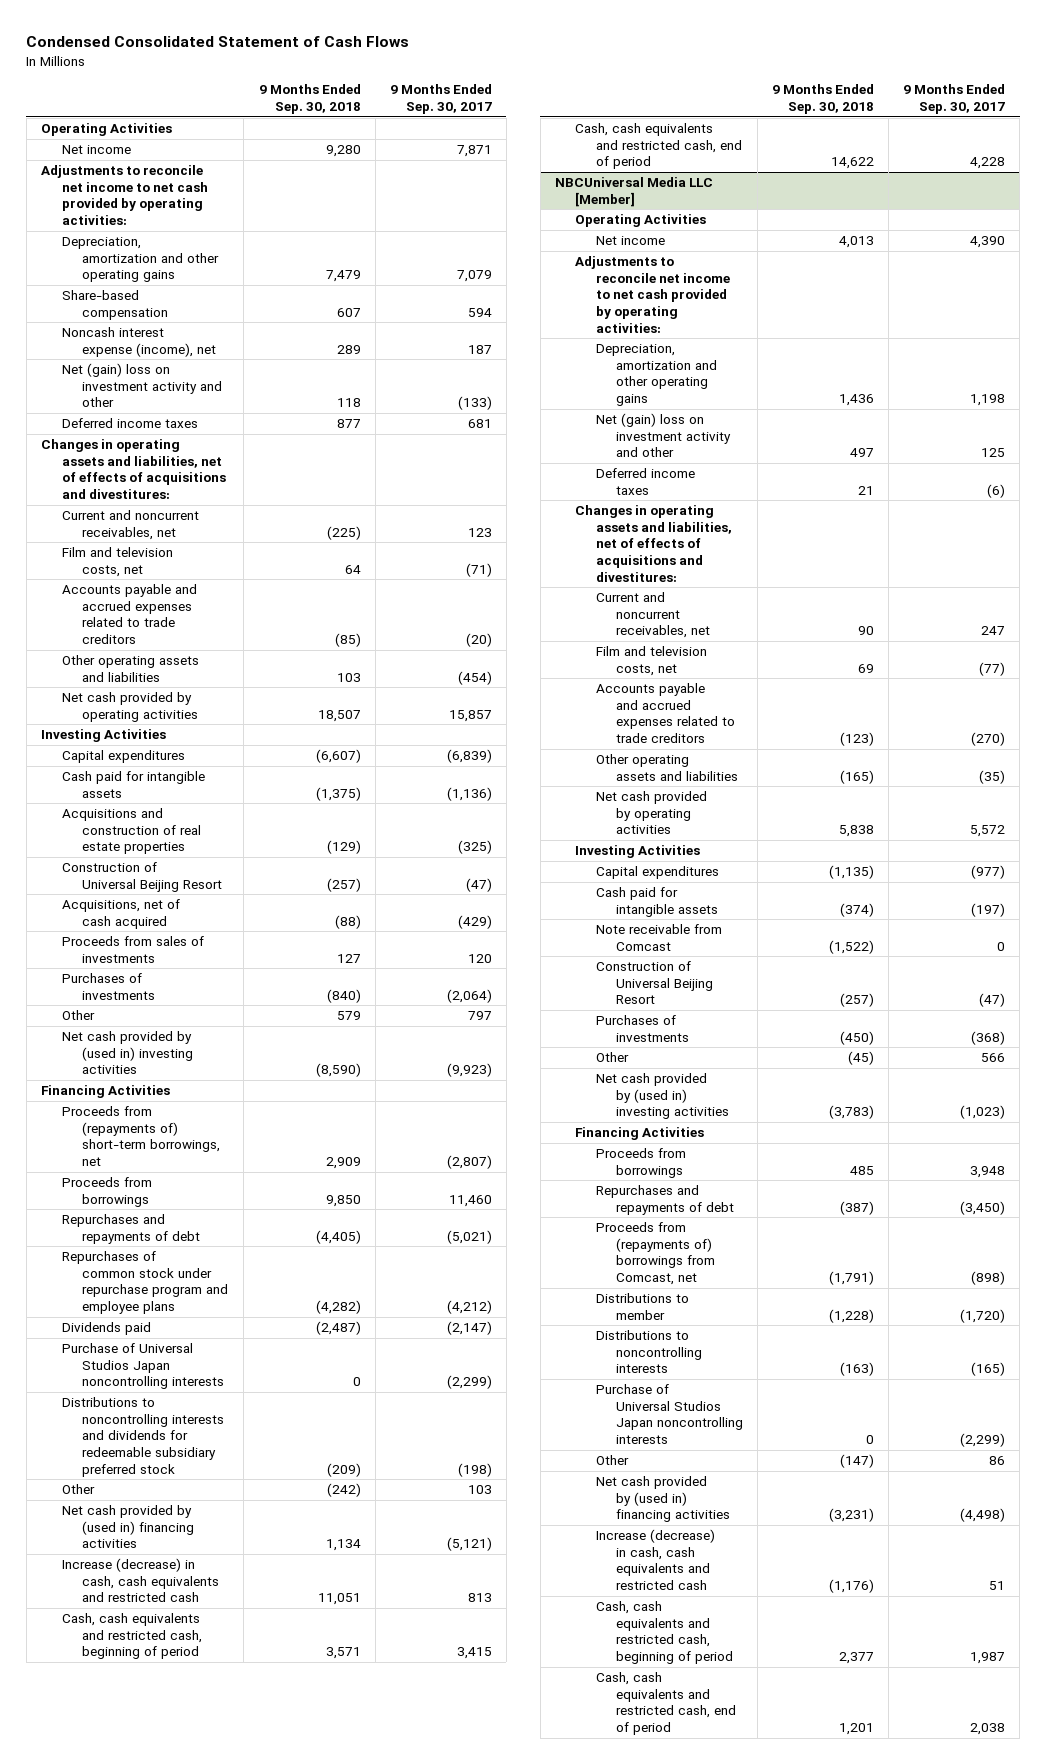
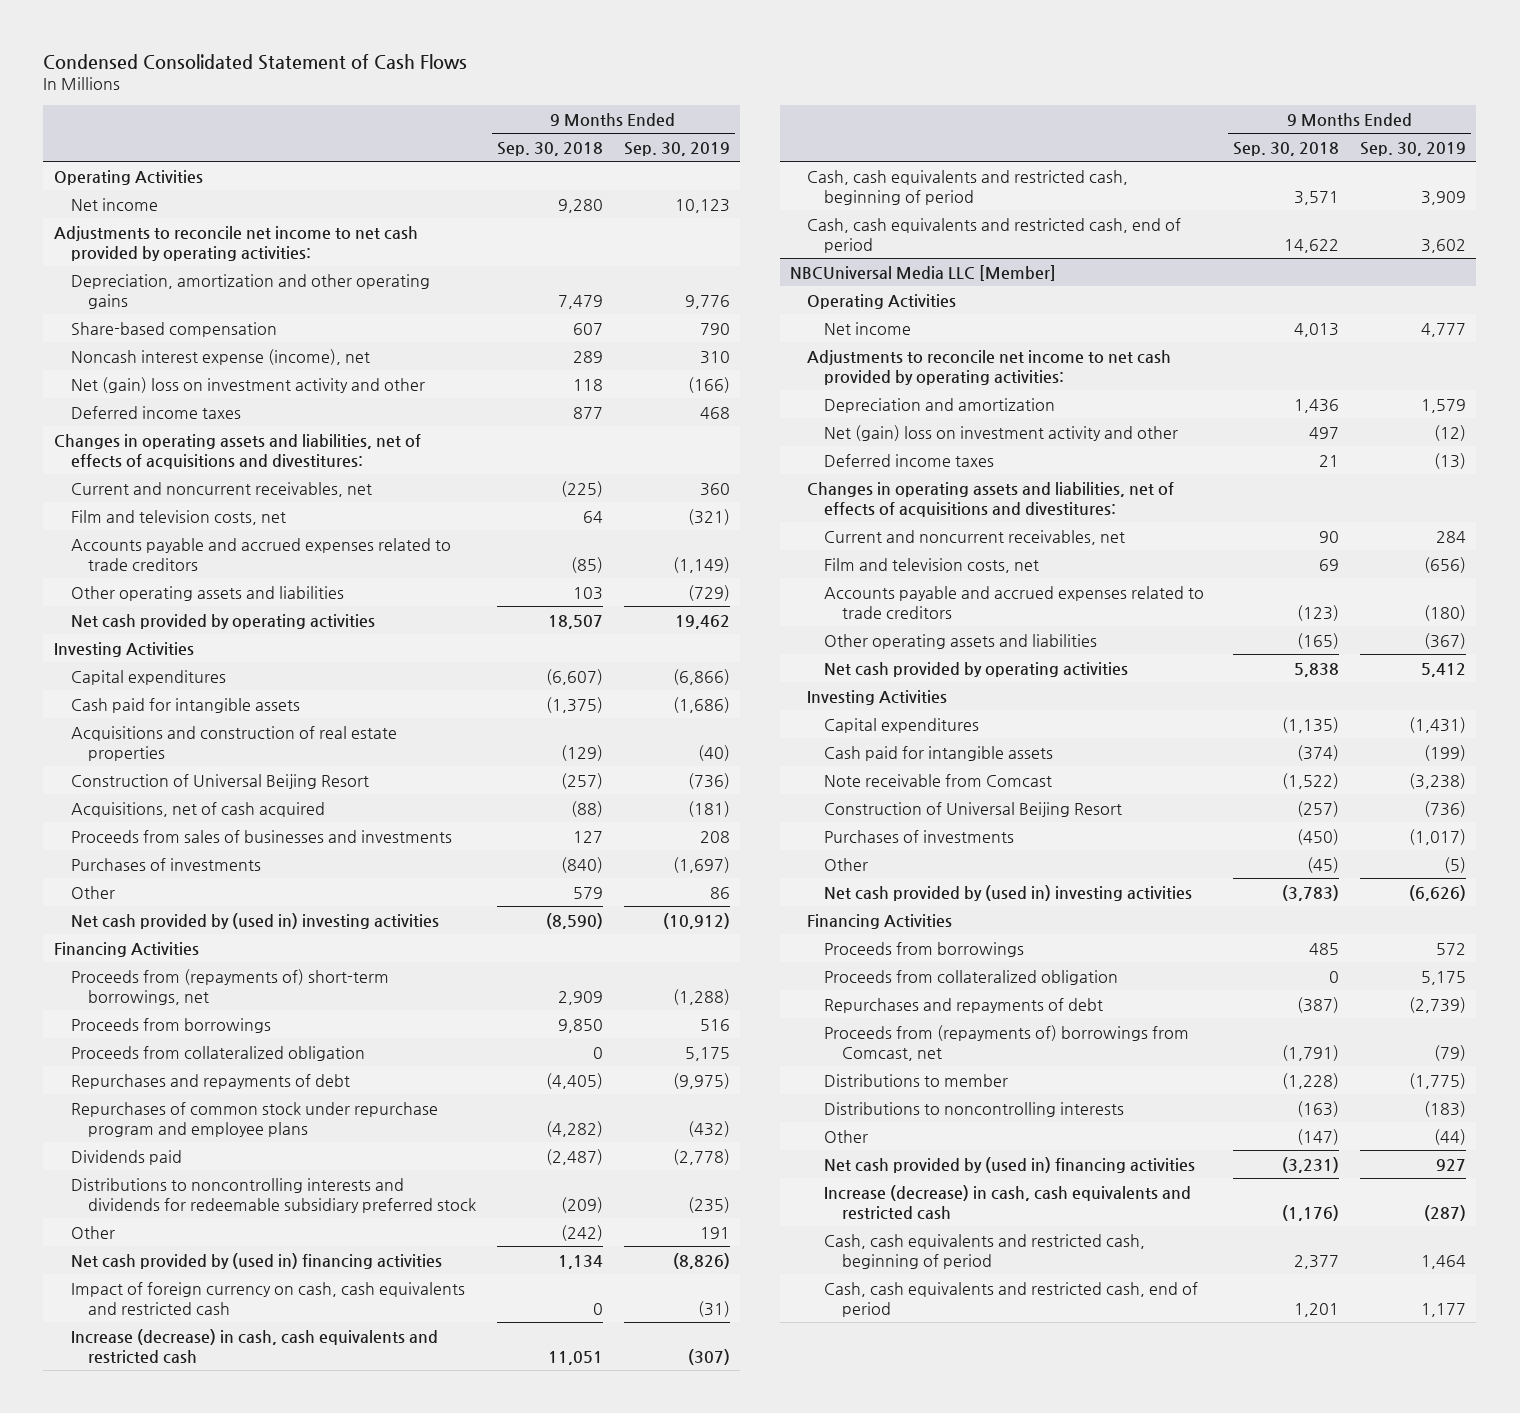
[389,84,492,115] 9 Months Ended Sep. 30, 2017 -> none
none -> [623,141,730,156] Sep. 30, 2019
[61,936,204,963] Proceeds from sales of investments -> [70,829,452,843] Proceeds from sales of businesses and investments
none -> [70,1045,365,1061] Proceeds from collateralized obligation
[61,1343,224,1390] Purchase of Universal Studios Japan noncontrolling interests -> none
none -> [70,1281,465,1315] Impact of foreign currency on cash, cash equivalents and restricted cash
[595,344,718,407] Depreciation, amortization and other operating gains -> [824,397,1056,413] Depreciation and amortization
none -> [824,969,1119,985] Proceeds from collateralized obligation
[595,1384,744,1445] Purchase of Universal Studios Japan noncontrolling interests -> none

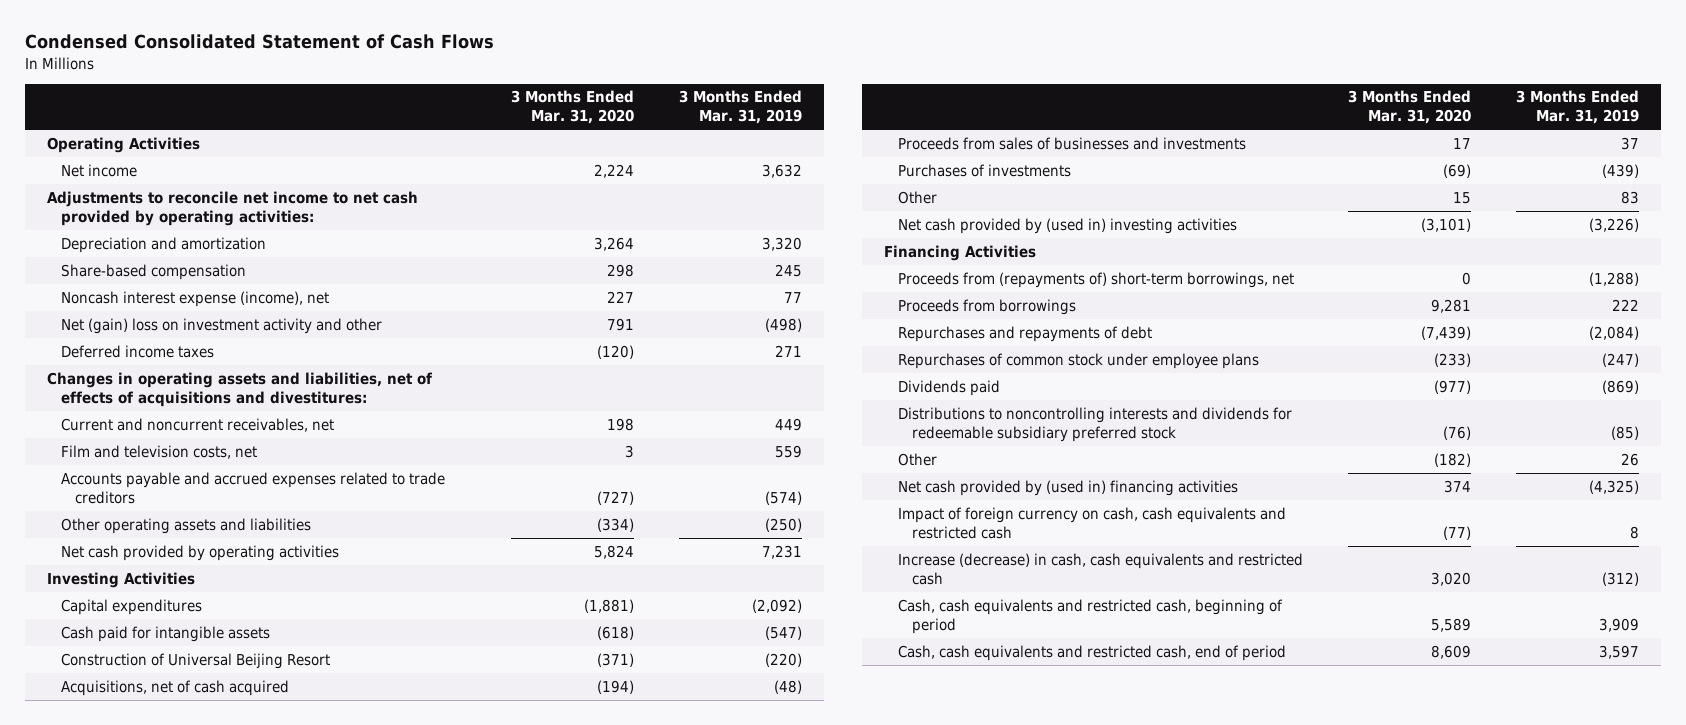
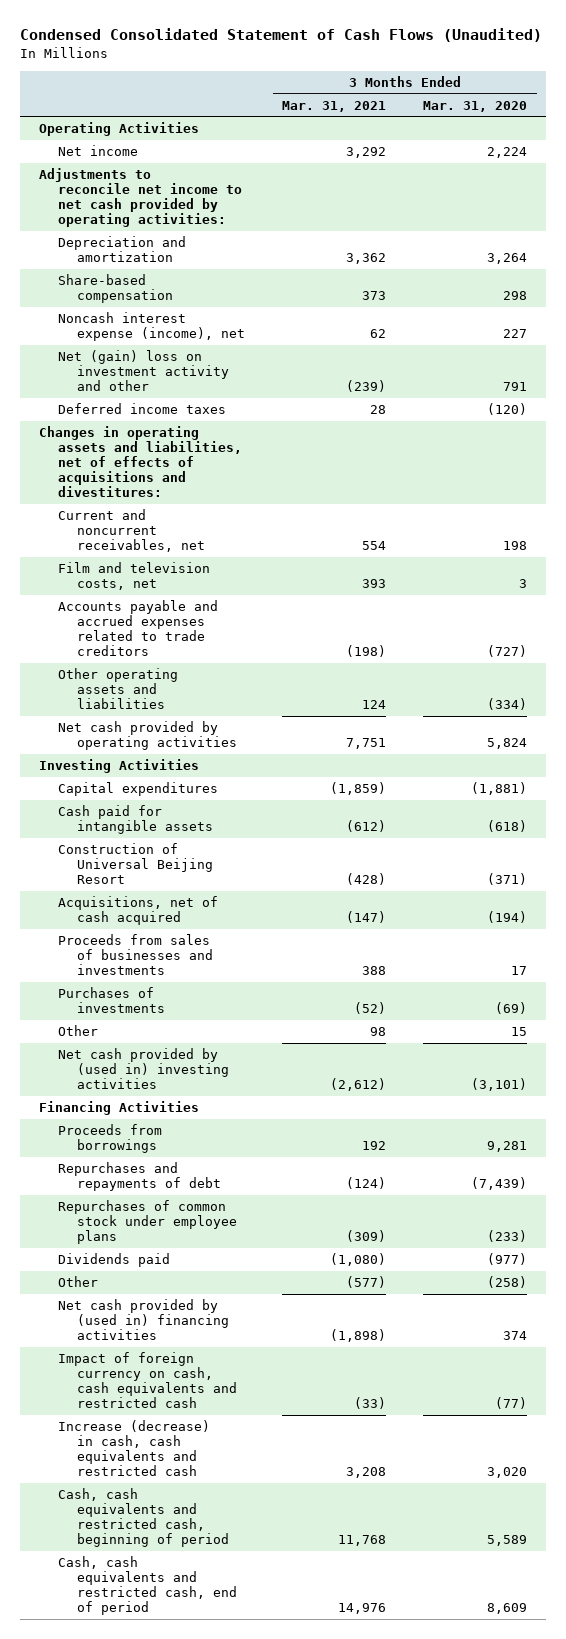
[24,34,494,50] Condensed Consolidated Statement of Cash Flows -> [20,28,543,43] Condensed Consolidated Statement of Cash Flows (Unaudited)
[678,90,802,125] 3 Months Ended Mar. 31, 2019 -> none
none -> [282,100,387,112] Mar. 31, 2021
[897,271,1294,288] Proceeds from (repayments of) short-term borrowings, net -> none
[897,406,1292,442] Distributions to noncontrolling interests and dividends for redeemable subsidiary preferred stock -> none
[1433,452,1471,467] (182) -> [487,1276,528,1289] (258)

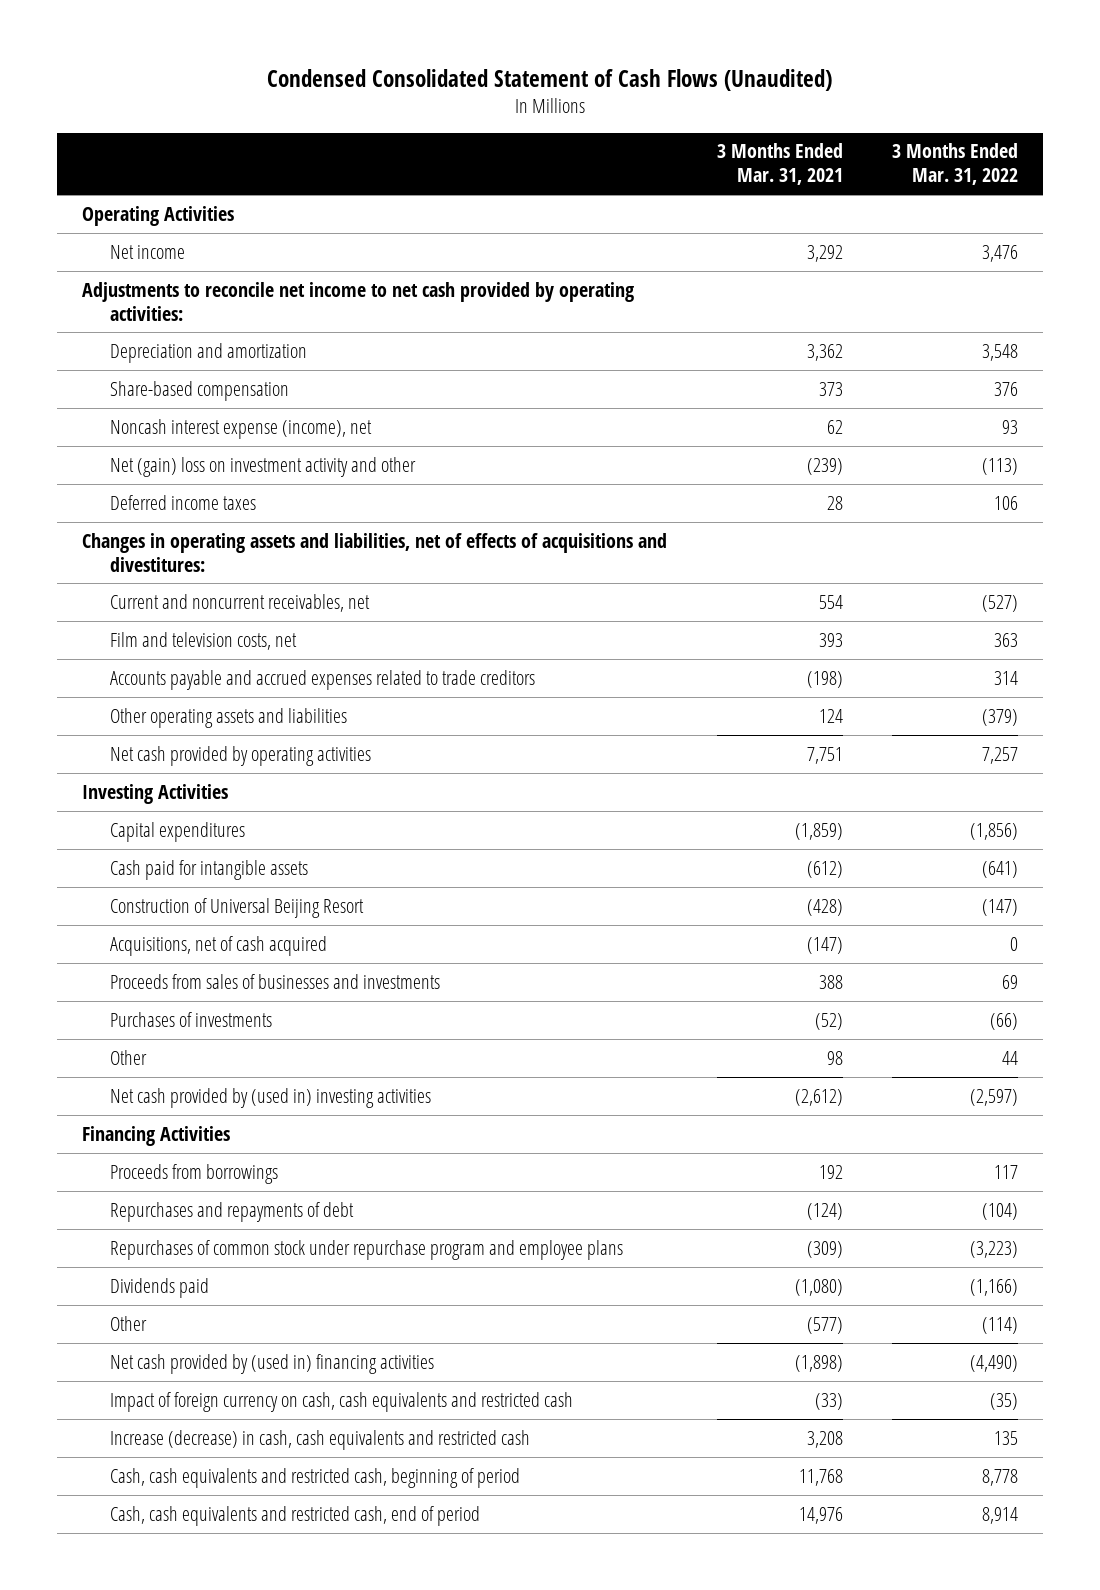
[423,100,528,112] Mar. 31, 2020 -> none
none -> [892,143,1019,186] 3 Months Ended Mar. 31, 2022
[58,1200,238,1245] Repurchases of common stock under employee plans -> [110,1239,624,1260] Repurchases of common stock under repurchase program and employee plans

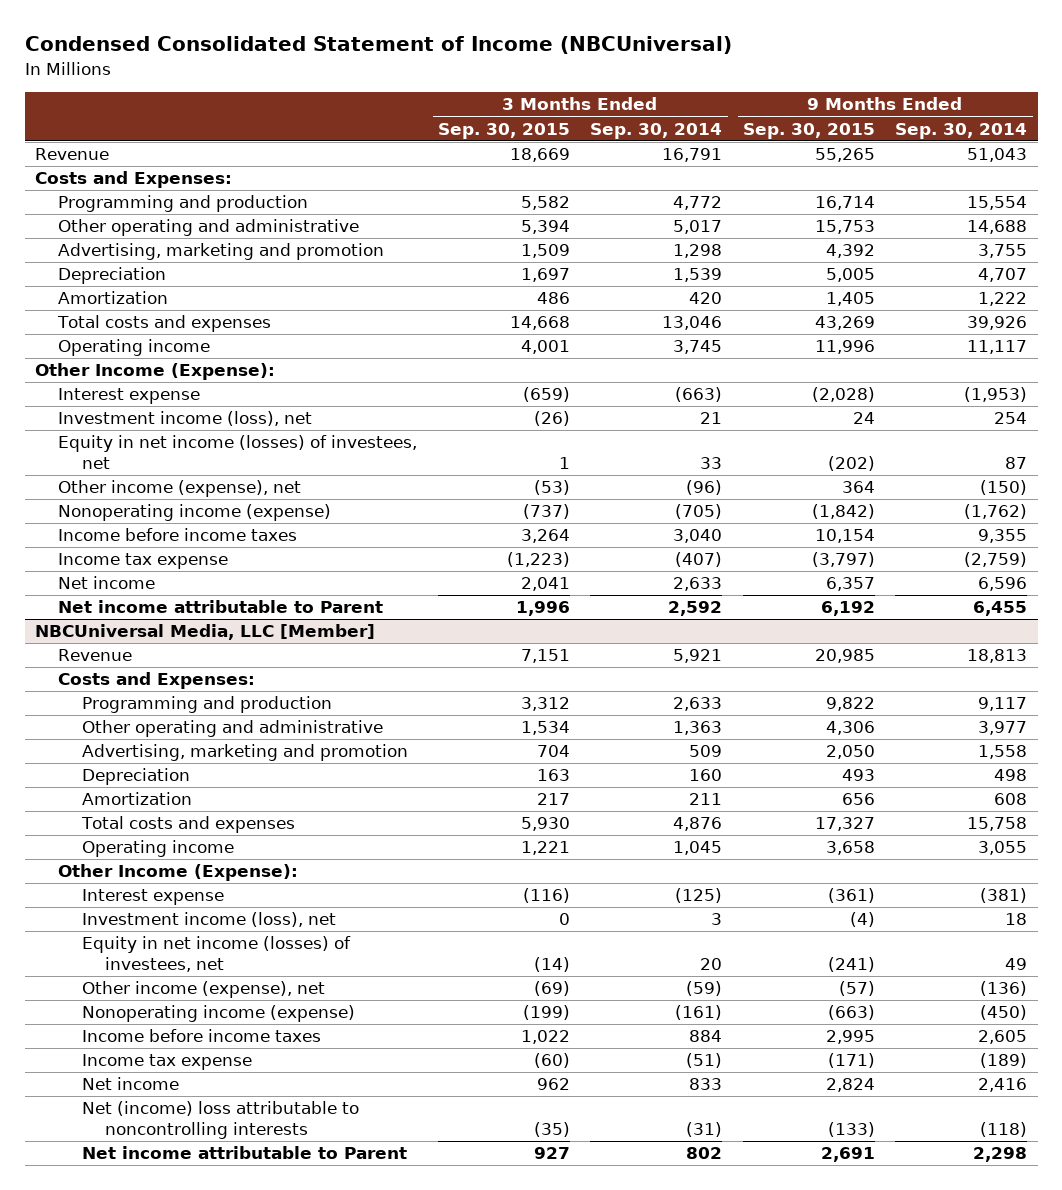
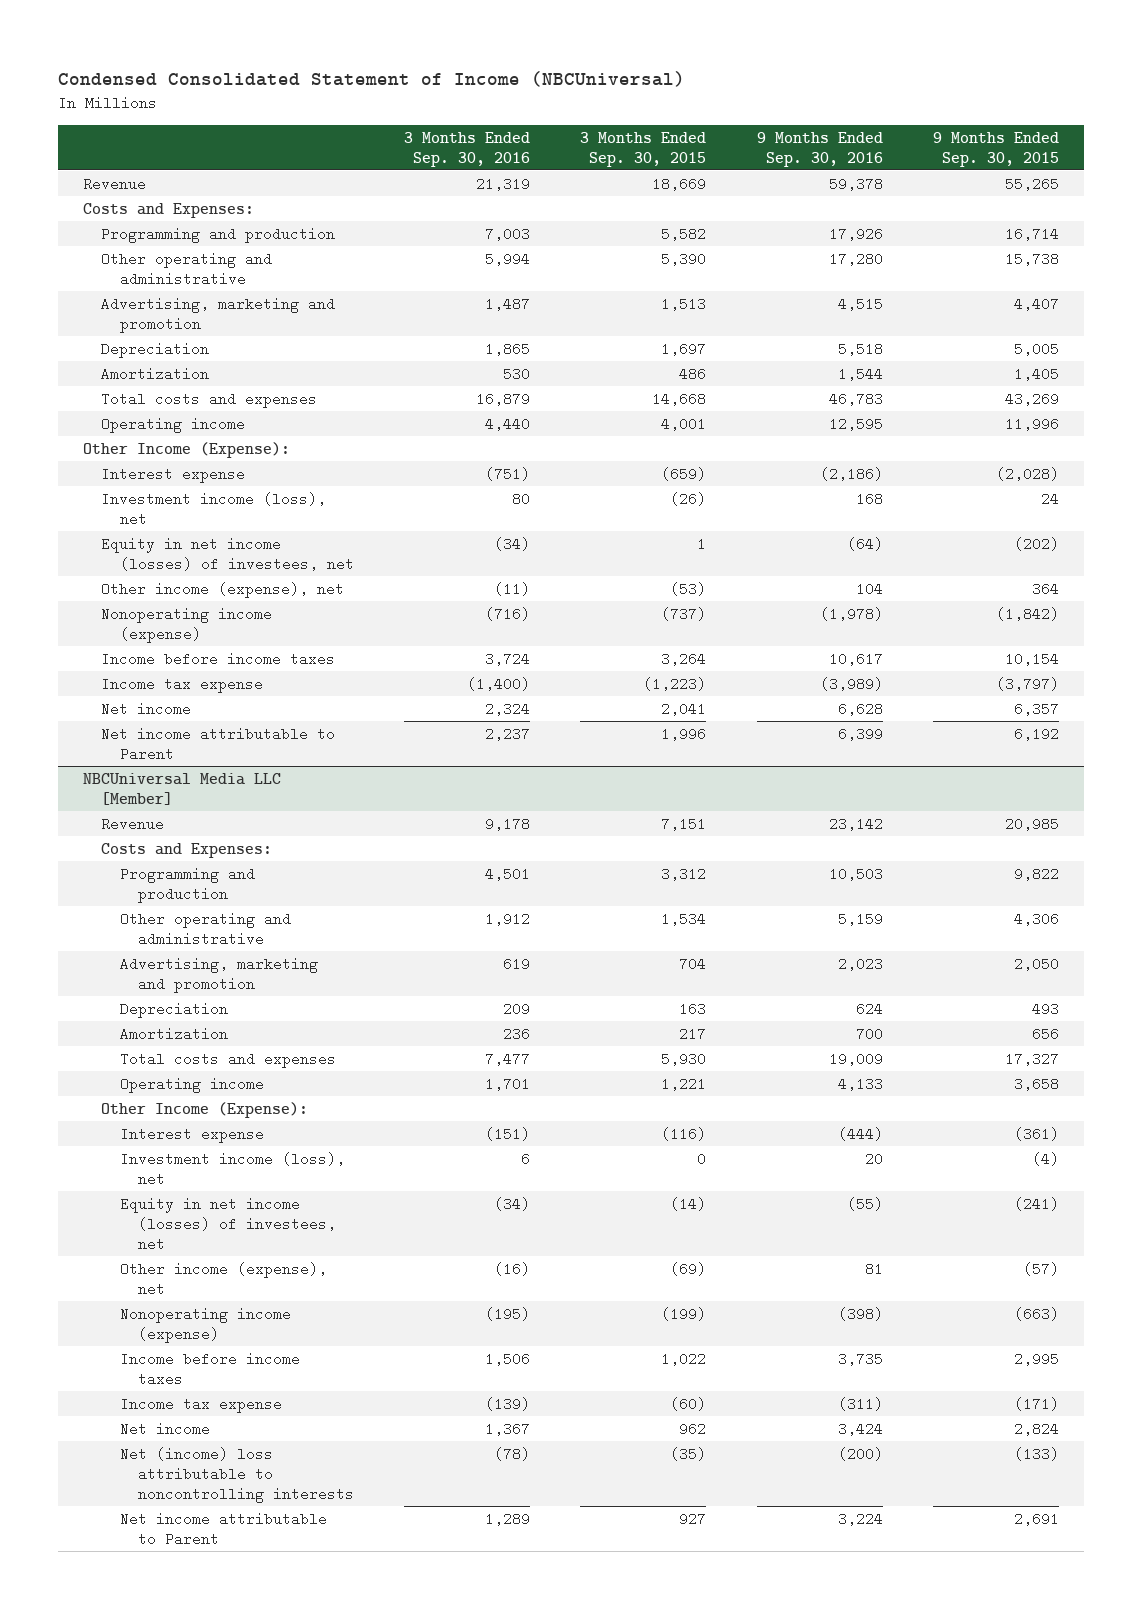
[590,122,723,139] Sep. 30, 2014 -> none
[895,122,1028,139] Sep. 30, 2014 -> none
none -> [404,131,531,167] 3 Months Ended Sep. 30, 2016
none -> [756,131,883,167] 9 Months Ended Sep. 30, 2016
[520,220,570,235] 5,394 -> [661,251,707,266] 5,390
[814,220,875,235] 15,753 -> [1004,251,1059,266] 15,738
[520,244,570,259] 1,509 -> [661,296,707,311] 1,513
[825,244,875,259] 4,392 -> [1013,296,1059,311] 4,407
[35,624,376,641] NBCUniversal Media, LLC [Member] -> [82,772,281,805] NBCUniversal Media LLC [Member]

